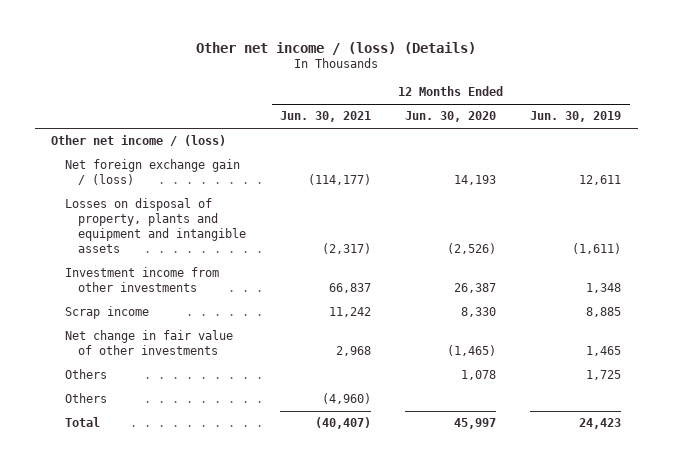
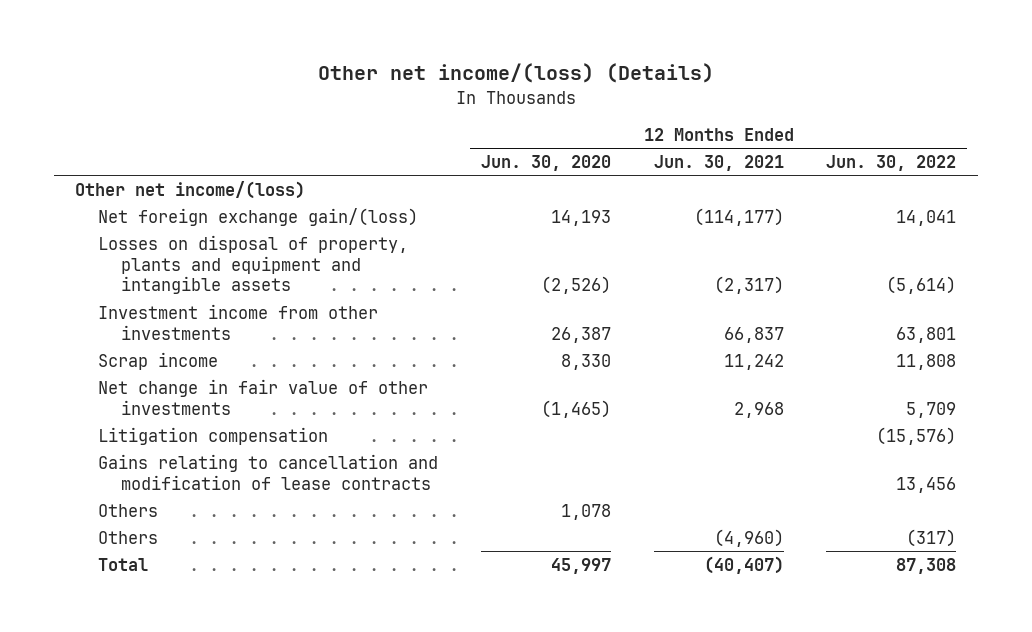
[196,41,477,55] Other net income / (loss) (Details) -> [317,63,714,84] Other net income/(loss) (Details)
[530,111,622,123] Jun. 30, 2019 -> none
none -> [826,154,957,171] Jun. 30, 2022
[51,135,227,147] Other net income / (loss) -> [75,180,306,199] Other net income/(loss)
[64,159,240,186] Net foreign exchange gain / (loss) -> [97,207,418,226] Net foreign exchange gain/(loss)
none -> [97,426,328,445] Litigation compensation
none -> [97,453,438,490] Gains relating to cancellation and modification of lease contracts

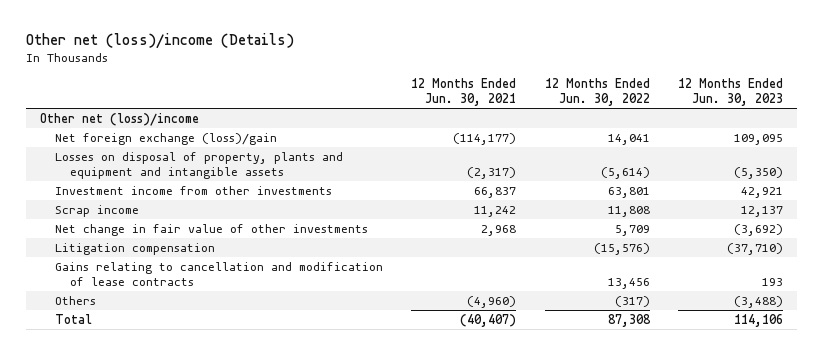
[317,63,714,84] Other net income/(loss) (Details) -> [25,33,294,50] Other net (loss)/income (Details)
[480,154,611,171] Jun. 30, 2020 -> none
none -> [677,78,783,107] 12 Months Ended Jun. 30, 2023
[75,180,306,199] Other net income/(loss) -> [39,112,199,126] Other net (loss)/income
[97,207,418,226] Net foreign exchange gain/(loss) -> [54,132,277,145] Net foreign exchange (loss)/gain
[97,503,158,517] Others -> none

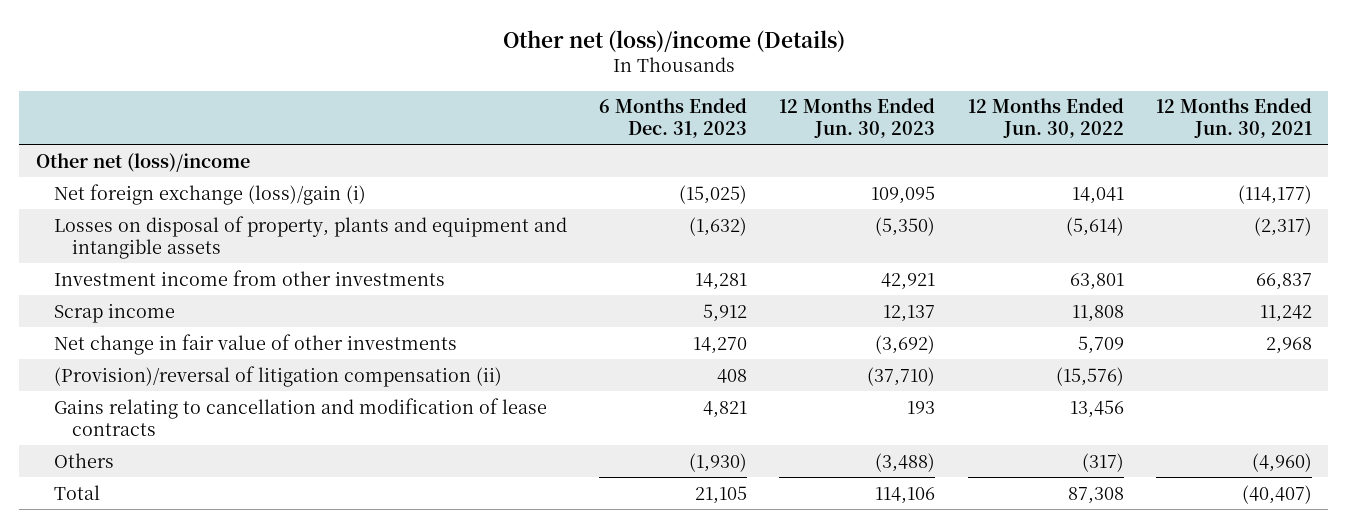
none -> [599,98,748,139] 6 Months Ended Dec. 31, 2023
[54,132,277,145] Net foreign exchange (loss)/gain -> [53,183,366,205] Net foreign exchange (loss)/gain (i)
[54,242,215,255] Litigation compensation -> [53,365,502,387] (Provision)/reversal of litigation compensation (ii)

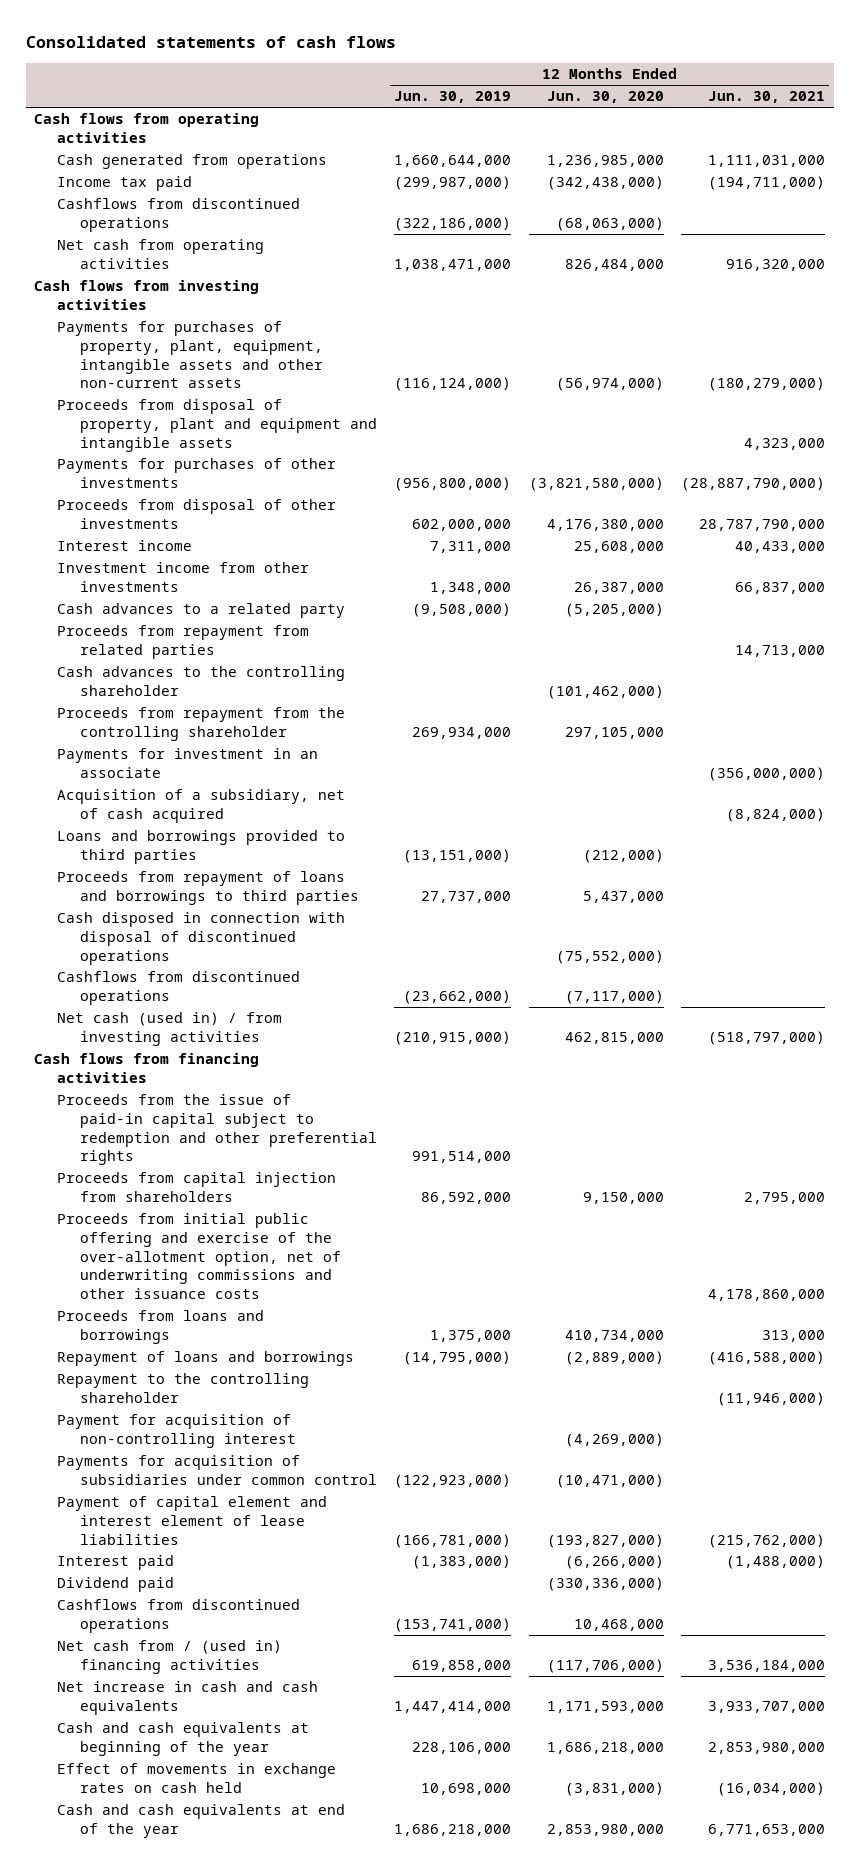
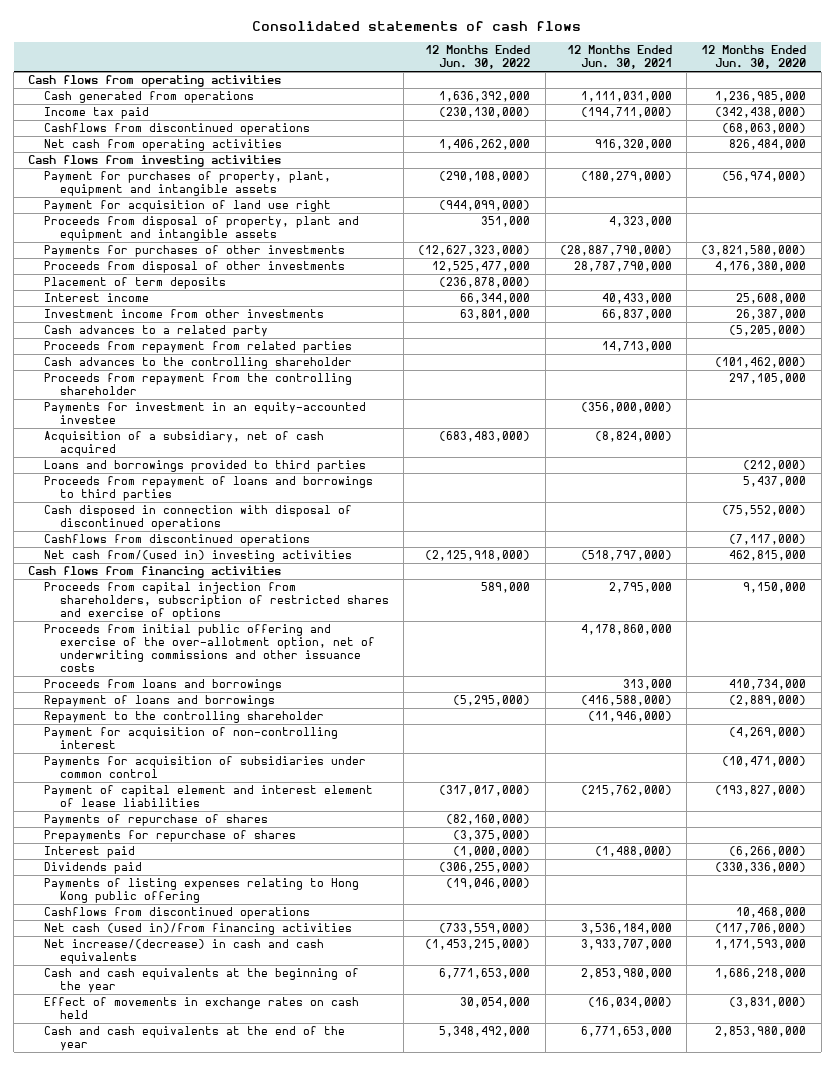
[394,91,512,104] Jun. 30, 2019 -> none
none -> [425,45,531,70] 12 Months Ended Jun. 30, 2022
[57,321,324,389] Payments for purchases of property, plant, equipment, intangible assets and other non-current assets -> [44,171,332,197] Payment for purchases of property, plant, equipment and intangible assets
none -> [44,200,332,213] Payment for acquisition of land use right
none -> [44,277,227,290] Placement of term deposits
[57,748,319,778] Payments for investment in an associate -> [44,402,367,425] Payments for investment in an equity-accounted investee
[57,1012,283,1046] Net cash (used in) / from investing activities -> [44,550,353,563] Net cash from/(used in) investing activities
[57,1094,378,1166] Proceeds from the issue of paid-in capital subject to redemption and other preferential rights -> none
[57,1172,337,1202] Proceeds from capital injection from shareholders -> [44,582,389,621] Proceeds from capital injection from shareholders, subscription of restricted shares and exercise of options
none -> [44,814,269,827] Payments of repurchase of shares
none -> [44,830,297,843] Prepayments for repurchase of shares
[57,1577,175,1593] Dividend paid -> [44,862,143,875] Dividends paid
none -> [44,878,360,904] Payments of listing expenses relating to Hong Kong public offering
[57,1640,283,1674] Net cash from / (used in) financing activities -> [44,923,353,936] Net cash (used in)/from financing activities
[57,1681,319,1715] Net increase in cash and cash equivalents -> [44,939,325,965] Net increase/(decrease) in cash and cash equivalents
[57,1722,310,1756] Cash and cash equivalents at beginning of the year -> [44,968,360,994] Cash and cash equivalents at the beginning of the year
[57,1804,346,1838] Cash and cash equivalents at end of the year -> [44,1026,346,1052] Cash and cash equivalents at the end of the year

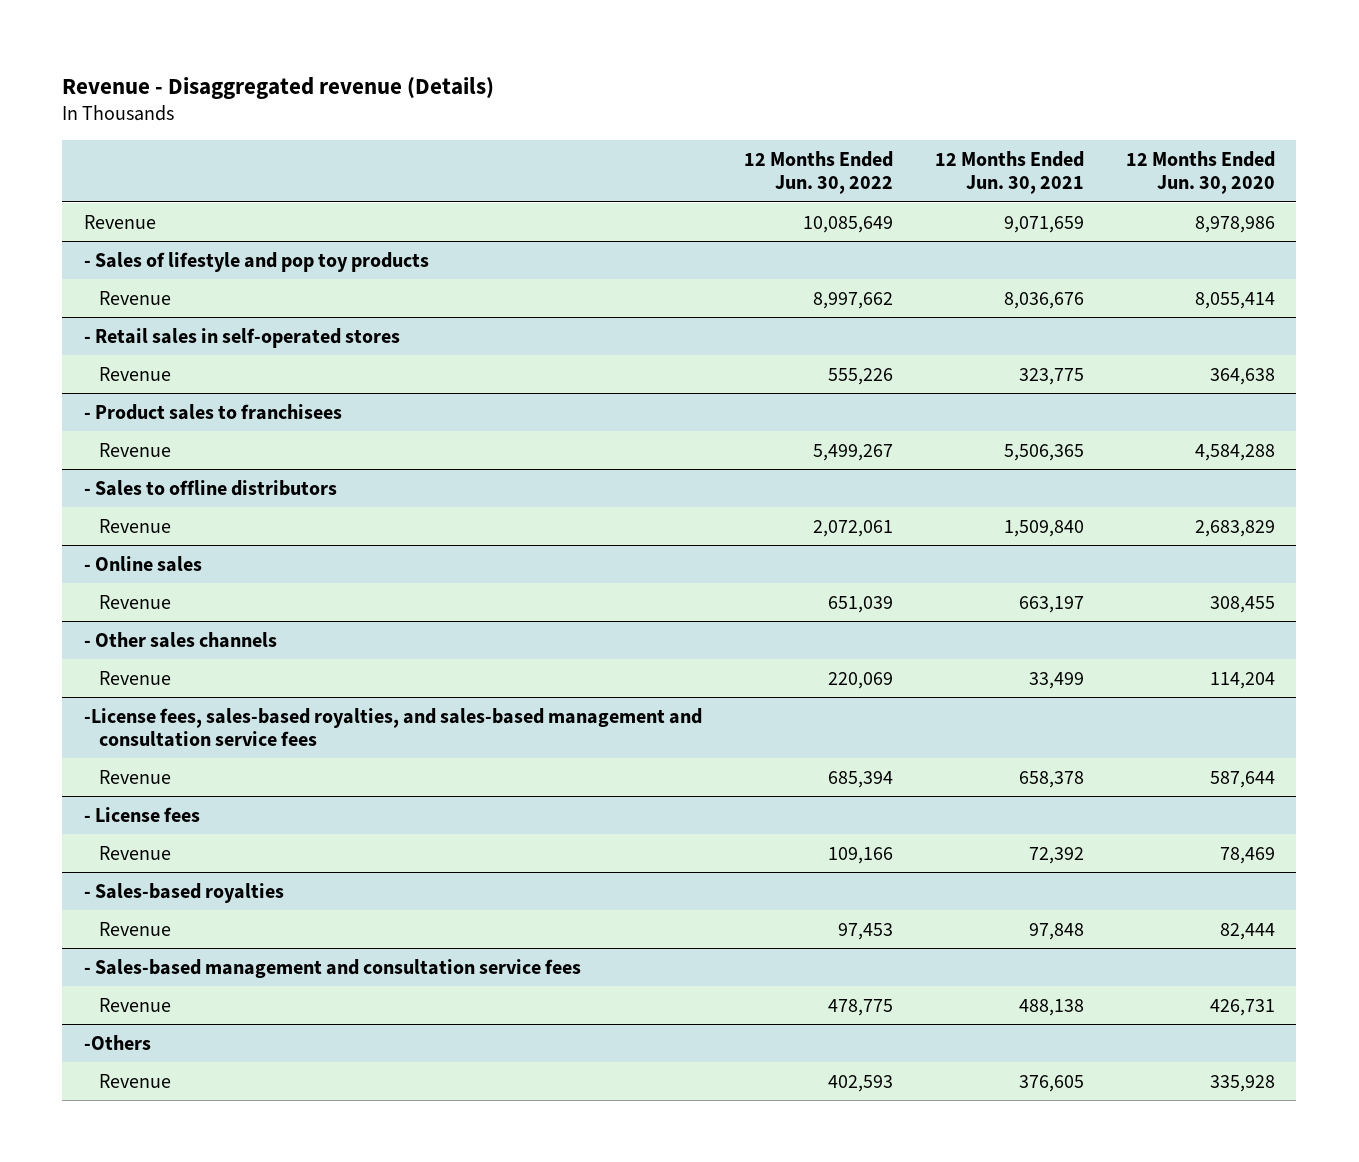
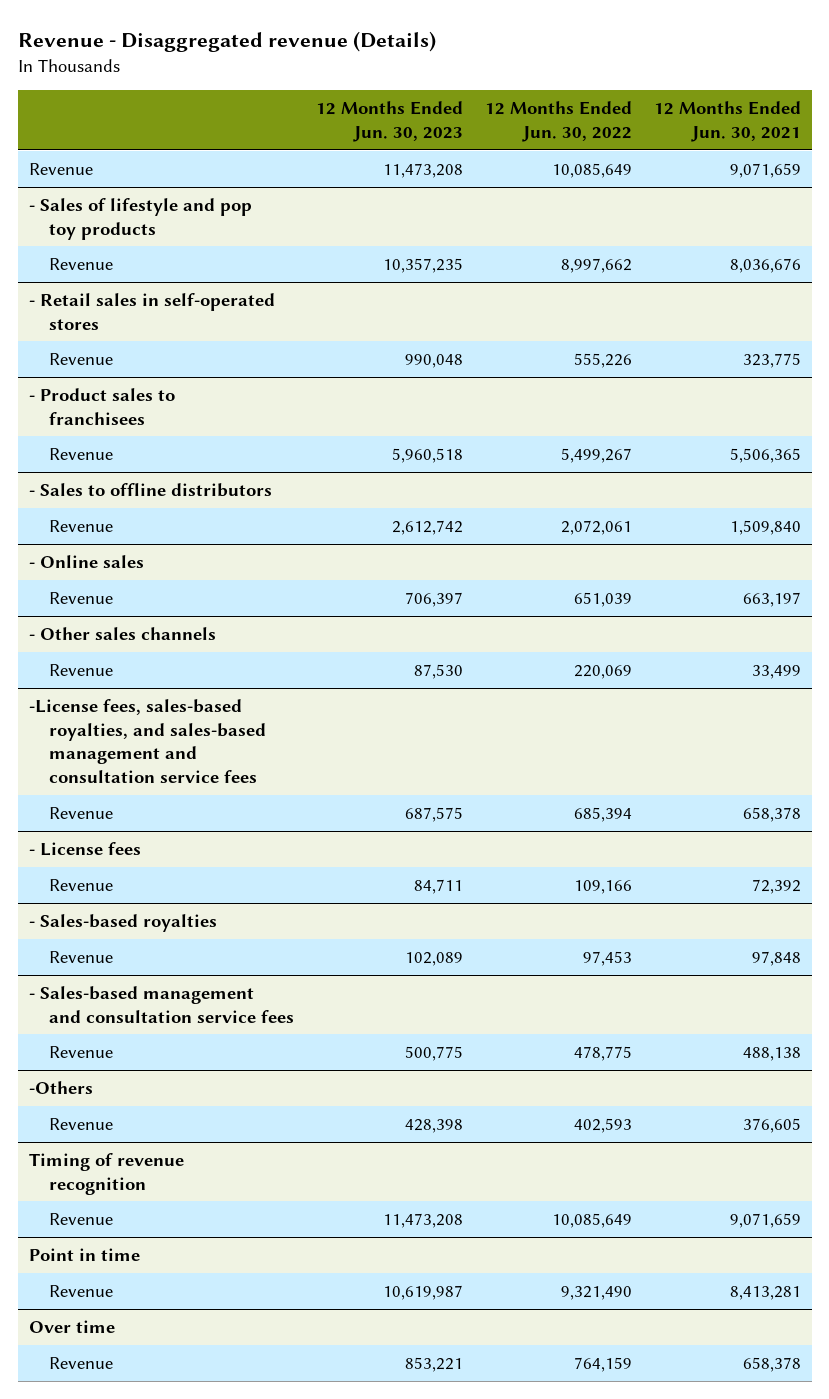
[1126,151,1276,195] 12 Months Ended Jun. 30, 2020 -> none
none -> [315,101,463,142] 12 Months Ended Jun. 30, 2023
none -> [28,1152,184,1195] Timing of revenue recognition
none -> [49,1212,114,1225] Revenue
none -> [28,1247,140,1261] Point in time
none -> [49,1284,114,1297] Revenue
none -> [28,1319,115,1333] Over time
none -> [49,1356,114,1369] Revenue

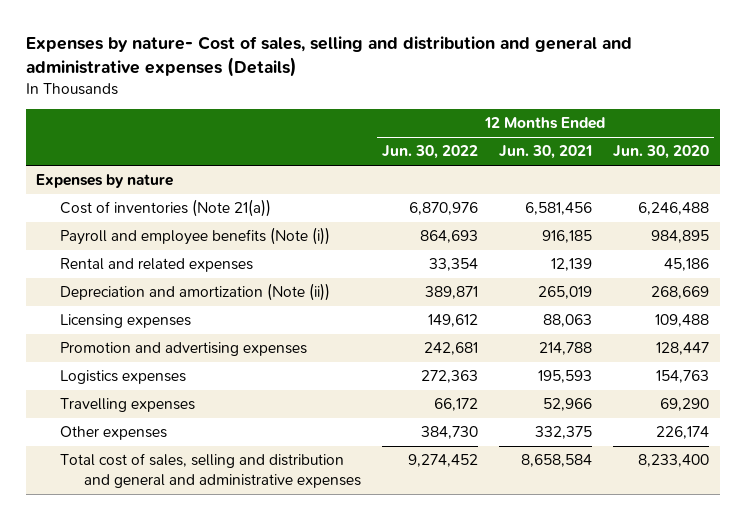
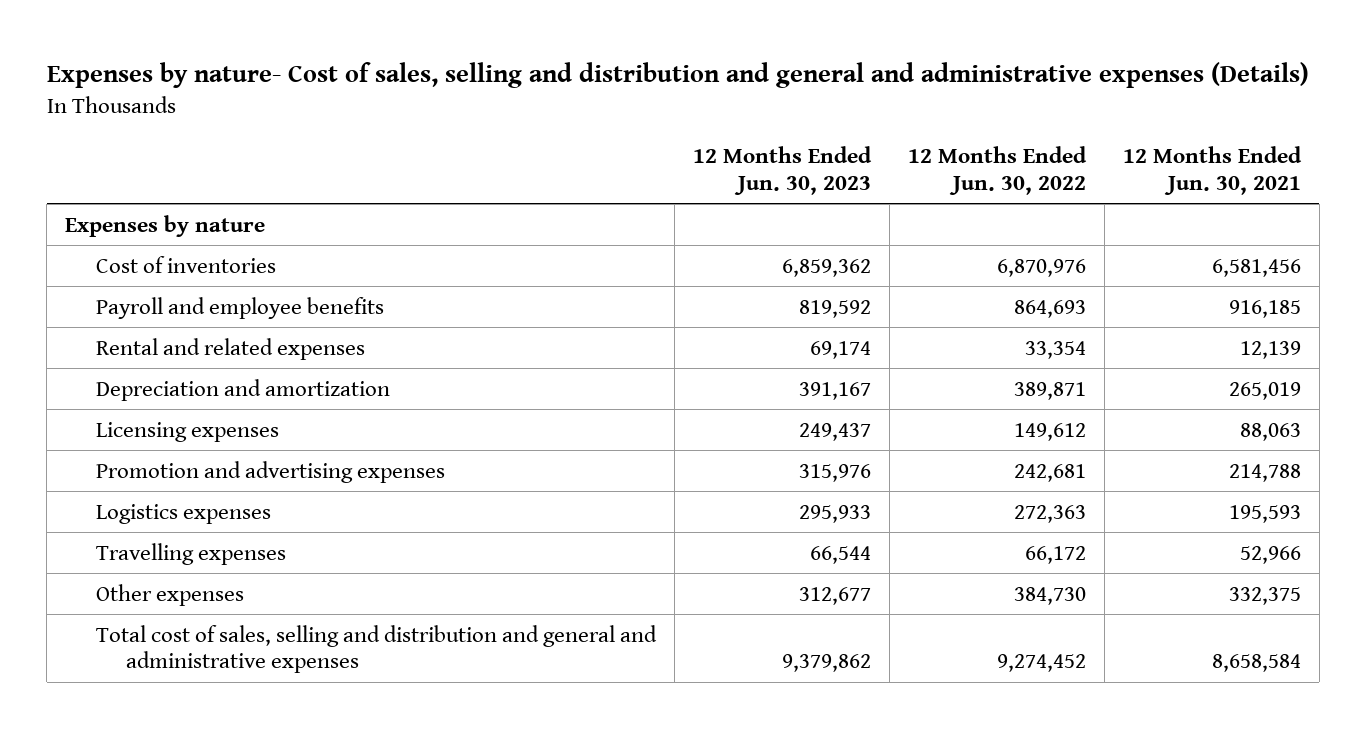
[612,145,709,160] Jun. 30, 2020 -> none
none -> [692,145,872,195] 12 Months Ended Jun. 30, 2023
[59,199,271,218] Cost of inventories (Note 21(a)) -> [95,255,276,273] Cost of inventories
[59,227,330,246] Payroll and employee benefits (Note (i)) -> [95,296,384,319] Payroll and employee benefits
[59,283,330,302] Depreciation and amortization (Note (ii)) -> [95,378,390,401] Depreciation and amortization

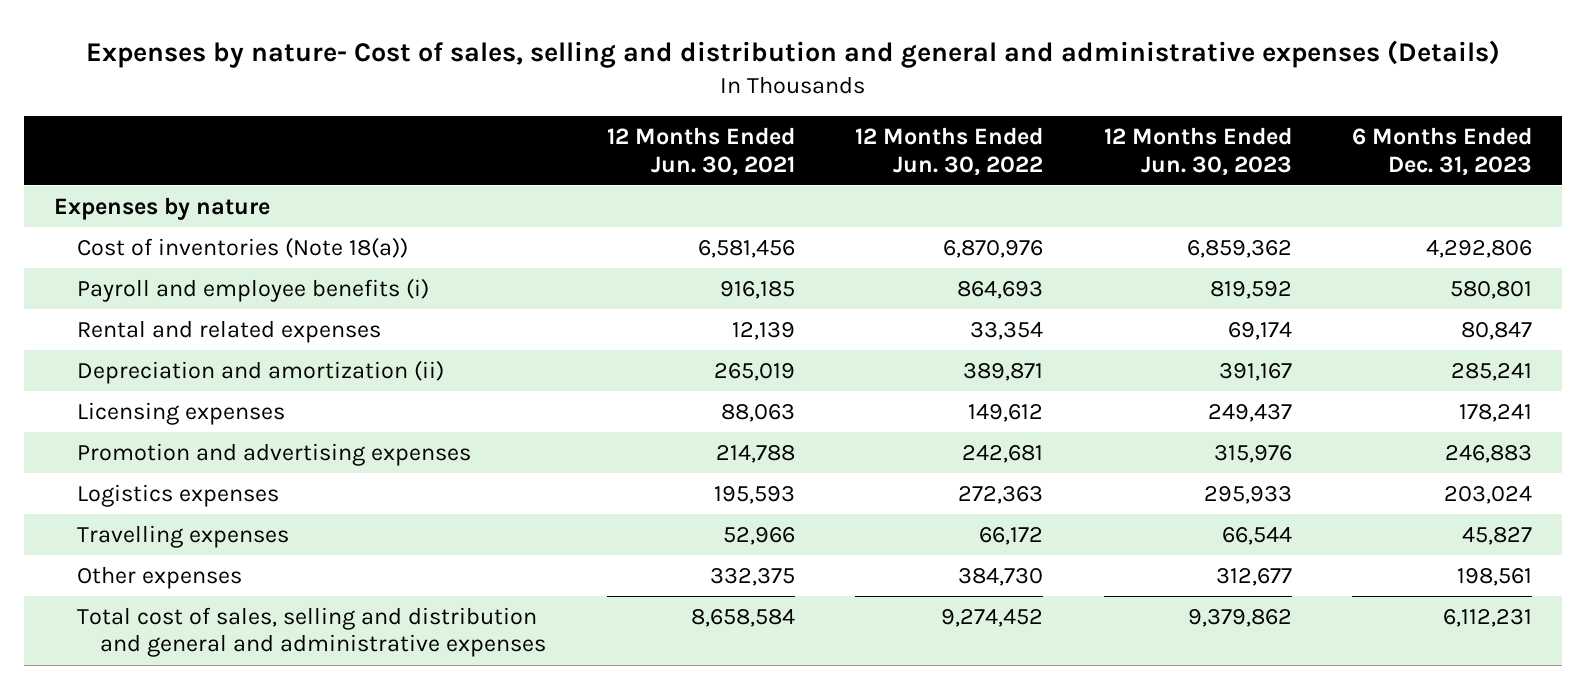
none -> [1352,127,1533,176] 6 Months Ended Dec. 31, 2023
[95,255,276,273] Cost of inventories -> [77,237,409,259] Cost of inventories (Note 18(a))
[95,296,384,319] Payroll and employee benefits -> [77,278,430,303] Payroll and employee benefits (i)
[95,378,390,401] Depreciation and amortization -> [77,360,445,385] Depreciation and amortization (ii)

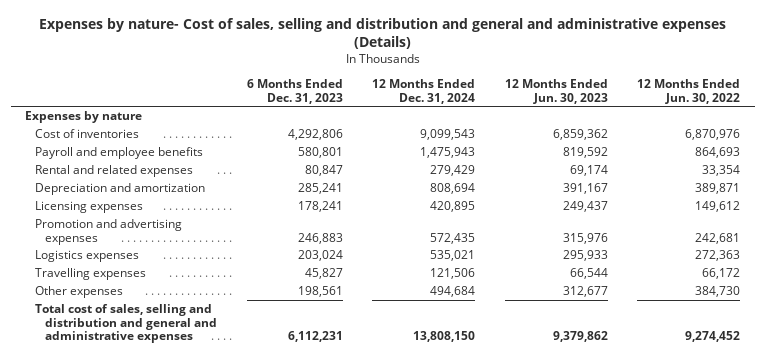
[606,127,795,176] 12 Months Ended Jun. 30, 2021 -> none
none -> [372,78,476,104] 12 Months Ended Dec. 31, 2024
[77,237,409,259] Cost of inventories (Note 18(a)) -> [35,128,140,138] Cost of inventories
[77,278,430,303] Payroll and employee benefits (i) -> [35,146,204,159] Payroll and employee benefits
[77,360,445,385] Depreciation and amortization (ii) -> [35,182,206,195] Depreciation and amortization

